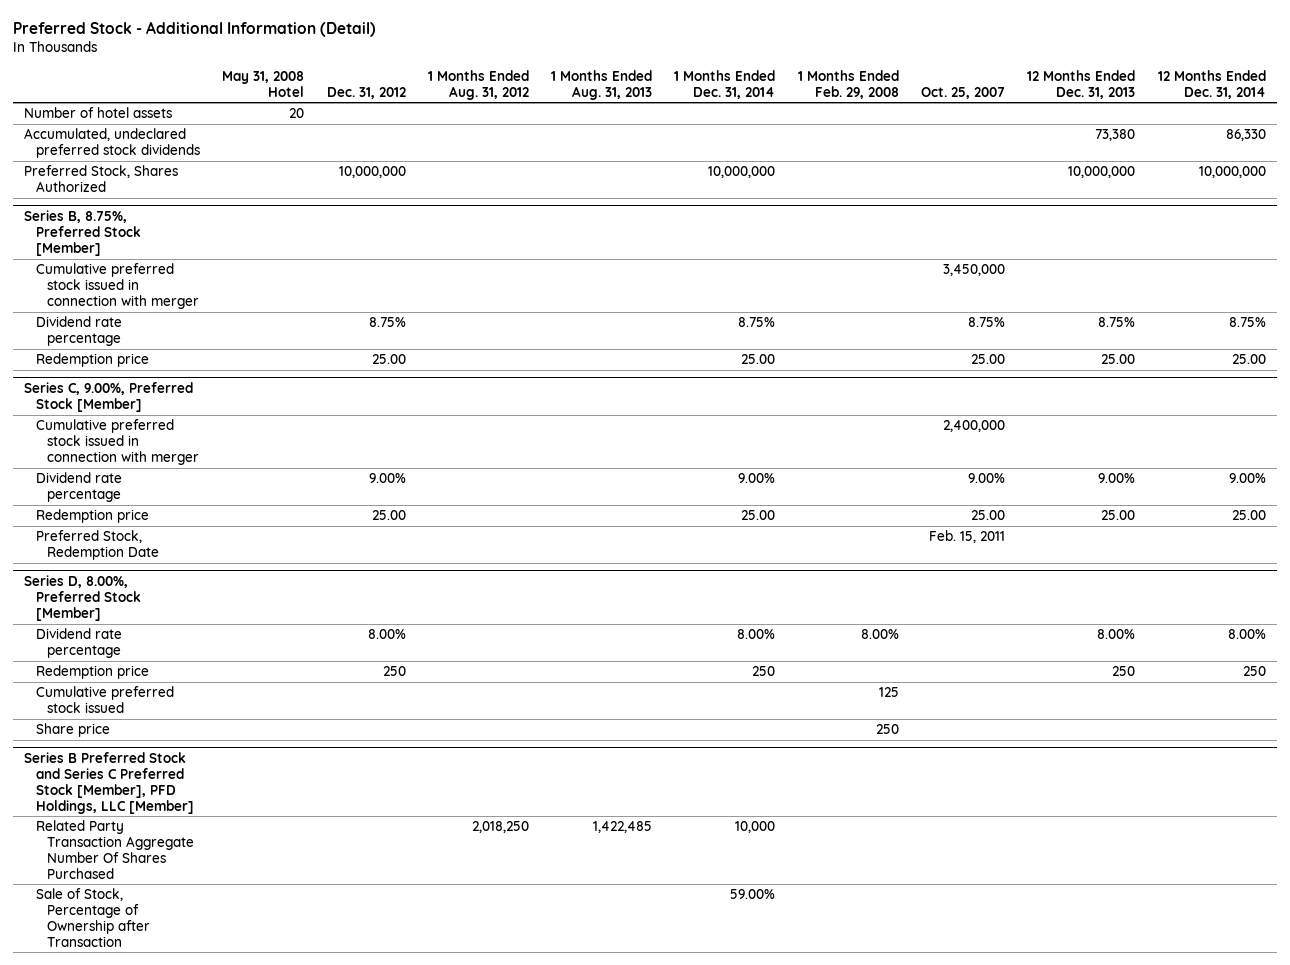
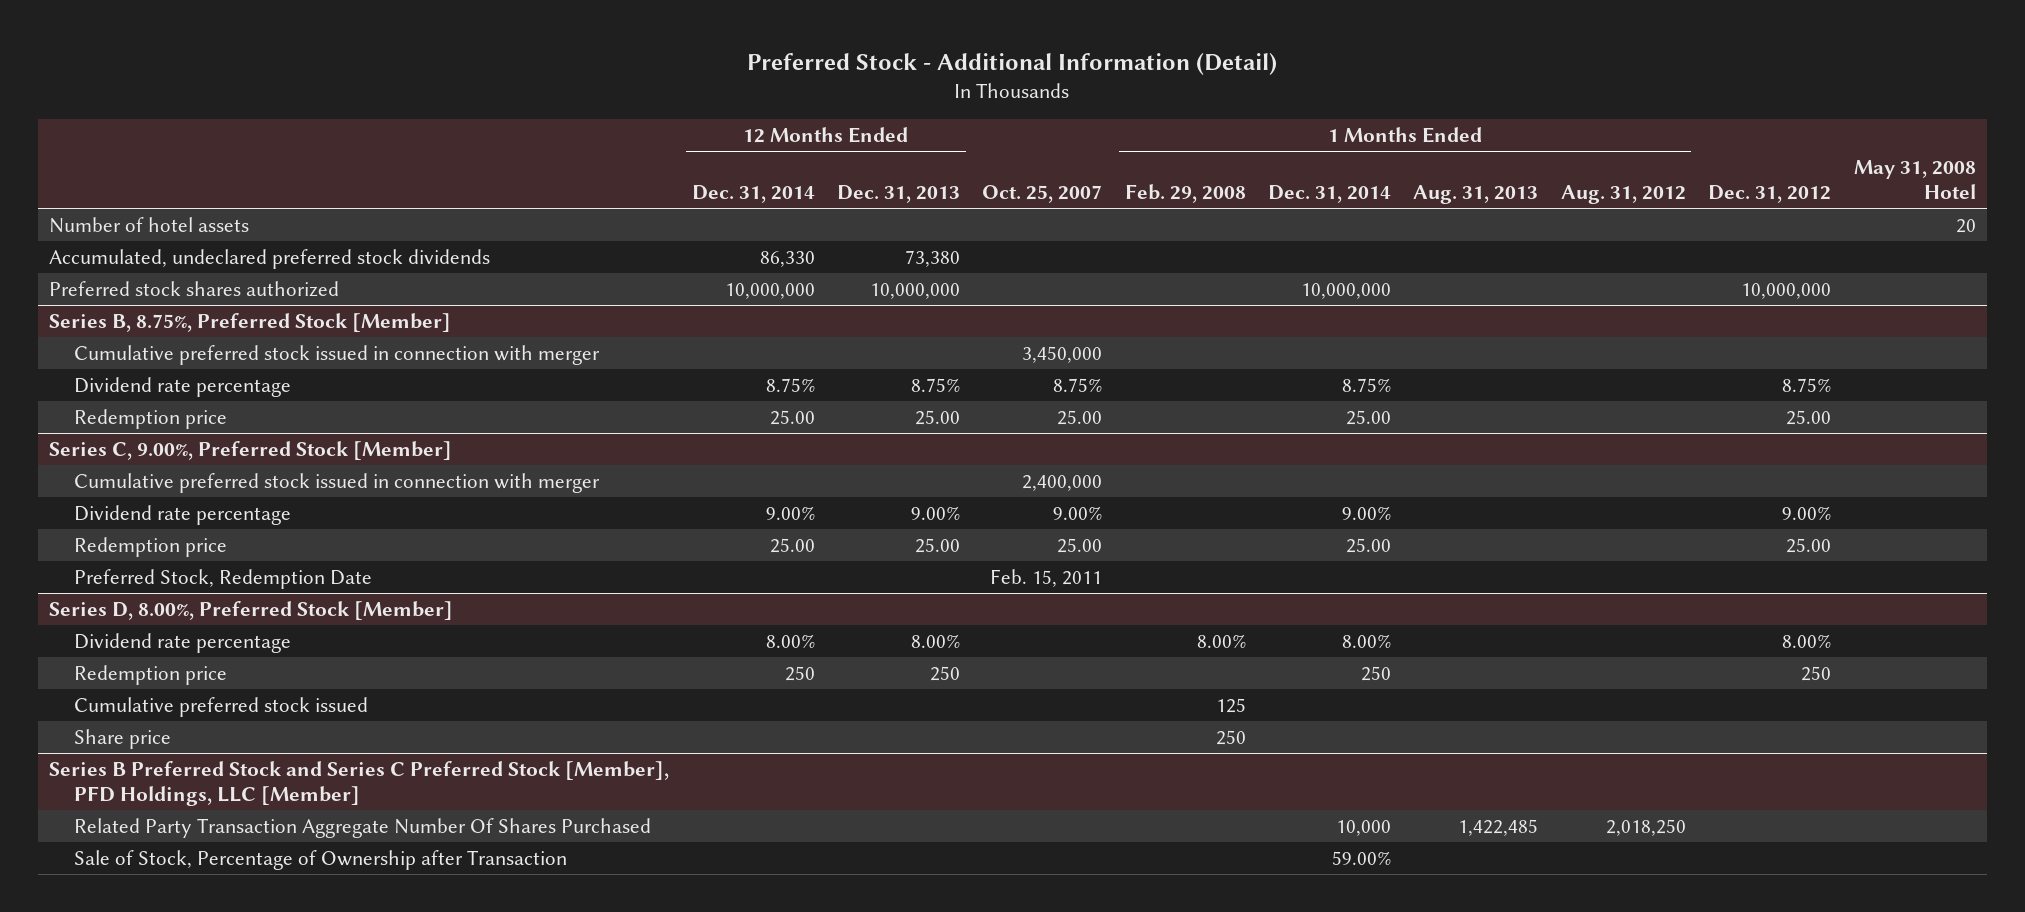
[24,165,179,193] Preferred Stock, Shares Authorized -> [49,280,340,297] Preferred stock shares authorized

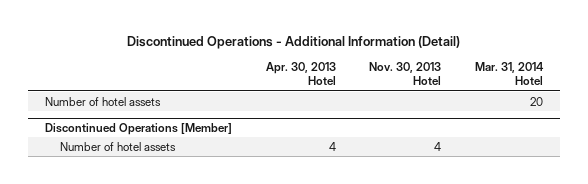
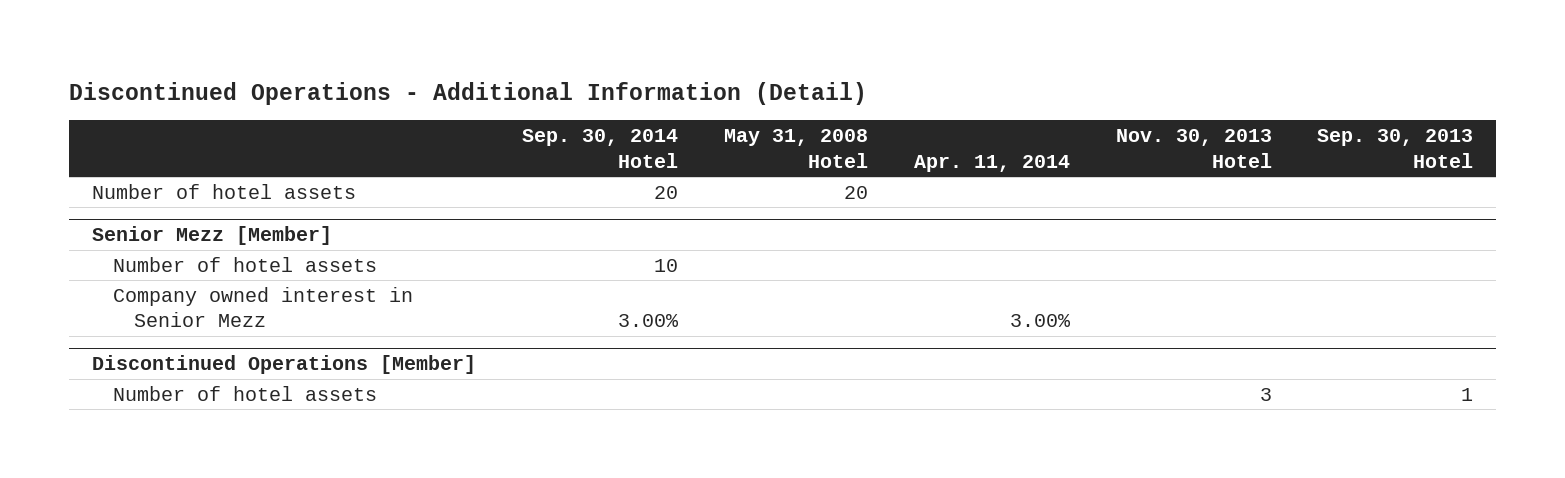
[265,61,336,86] Apr. 30, 2013 Hotel -> none
[475,61,545,86] Mar. 31, 2014 Hotel -> none
none -> [521,129,678,168] Sep. 30, 2014 Hotel
none -> [723,129,868,168] May 31, 2008 Hotel
none -> [913,154,1070,172] Apr. 11, 2014
none -> [1317,129,1474,168] Sep. 30, 2013 Hotel
none -> [91,226,332,246] Senior Mezz [Member]
none -> [112,256,377,272] Number of hotel assets
none -> [112,286,413,328] Company owned interest in Senior Mezz
[434,141,442,151] 4 -> [1259,387,1272,401] 3

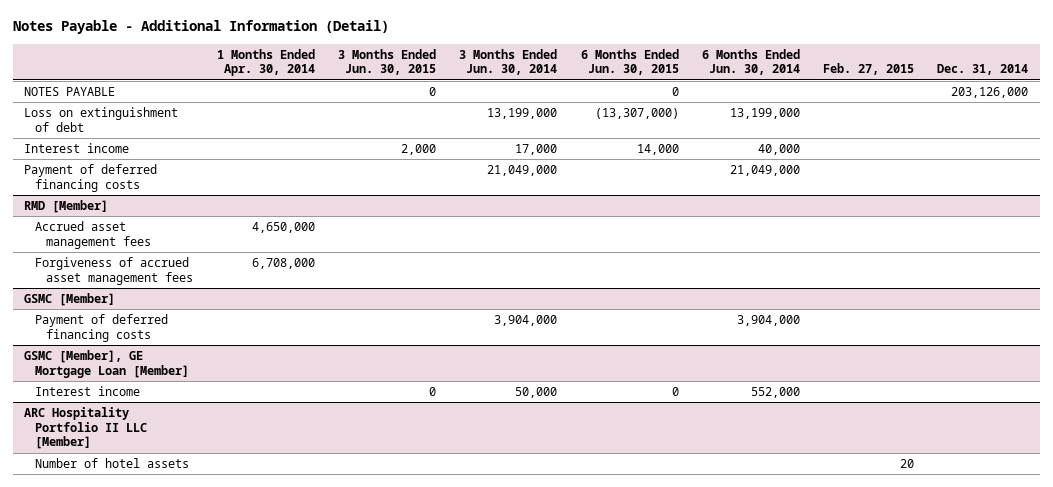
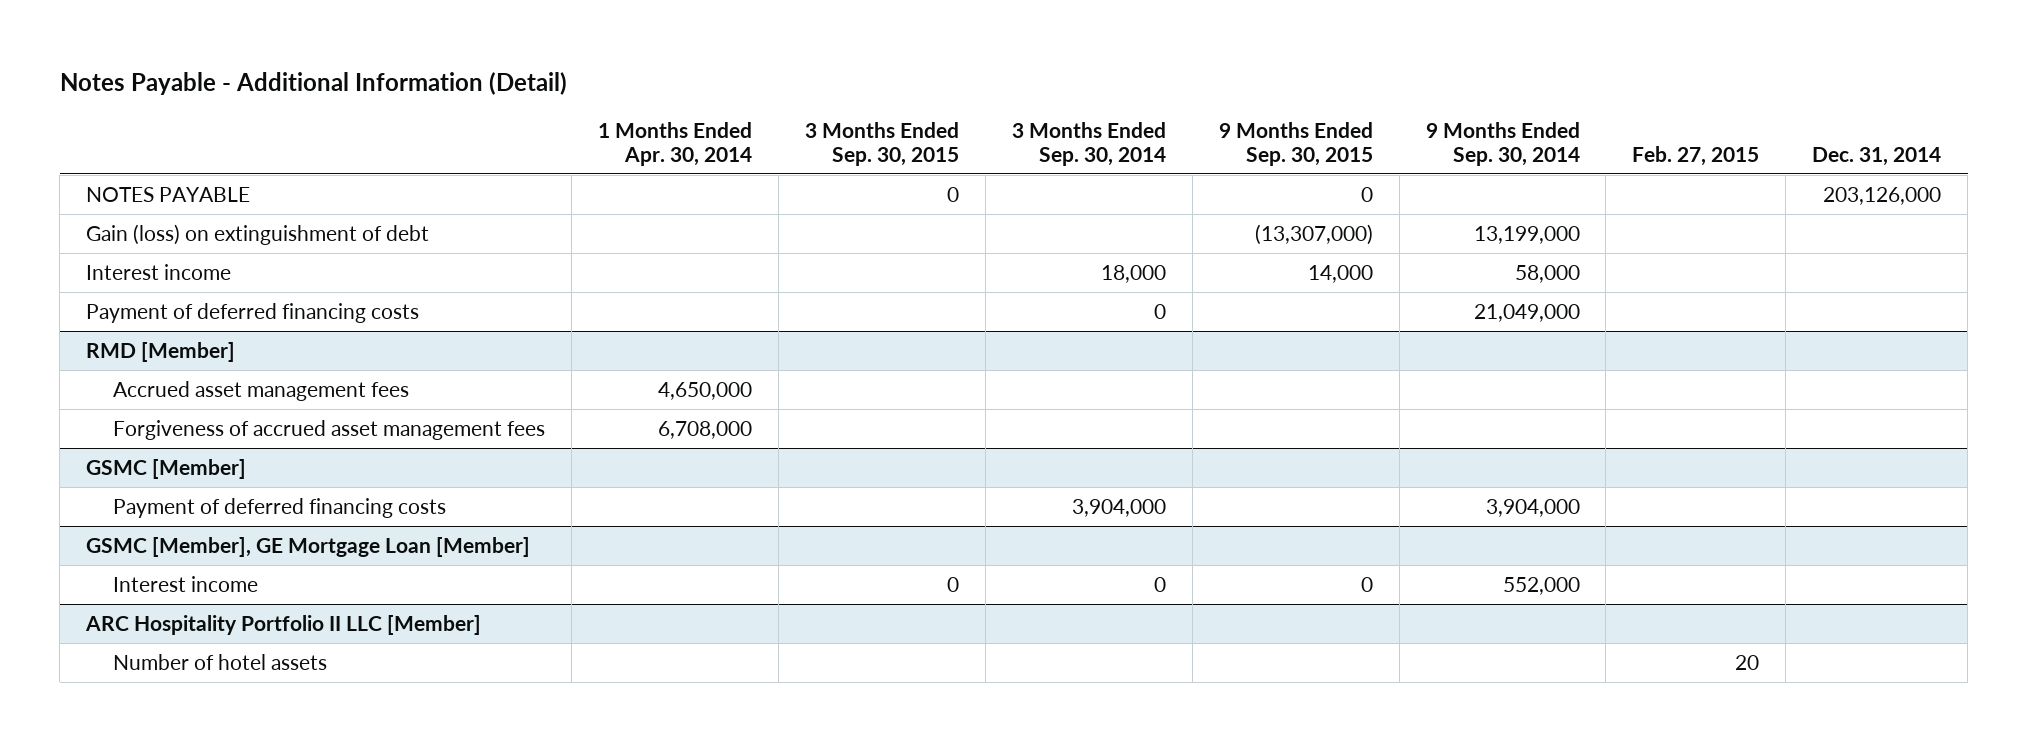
[337,48,436,76] 3 Months Ended Jun. 30, 2015 -> none
[459,48,558,76] 3 Months Ended Jun. 30, 2014 -> none
[580,48,679,76] 6 Months Ended Jun. 30, 2015 -> none
[701,48,800,76] 6 Months Ended Jun. 30, 2014 -> none
none -> [805,122,960,166] 3 Months Ended Sep. 30, 2015
none -> [1011,122,1166,166] 3 Months Ended Sep. 30, 2014
none -> [1218,122,1373,166] 9 Months Ended Sep. 30, 2015
none -> [1425,122,1580,166] 9 Months Ended Sep. 30, 2014
[24,107,179,132] Loss on extinguishment of debt -> [85,223,429,245] Gain (loss) on extinguishment of debt

